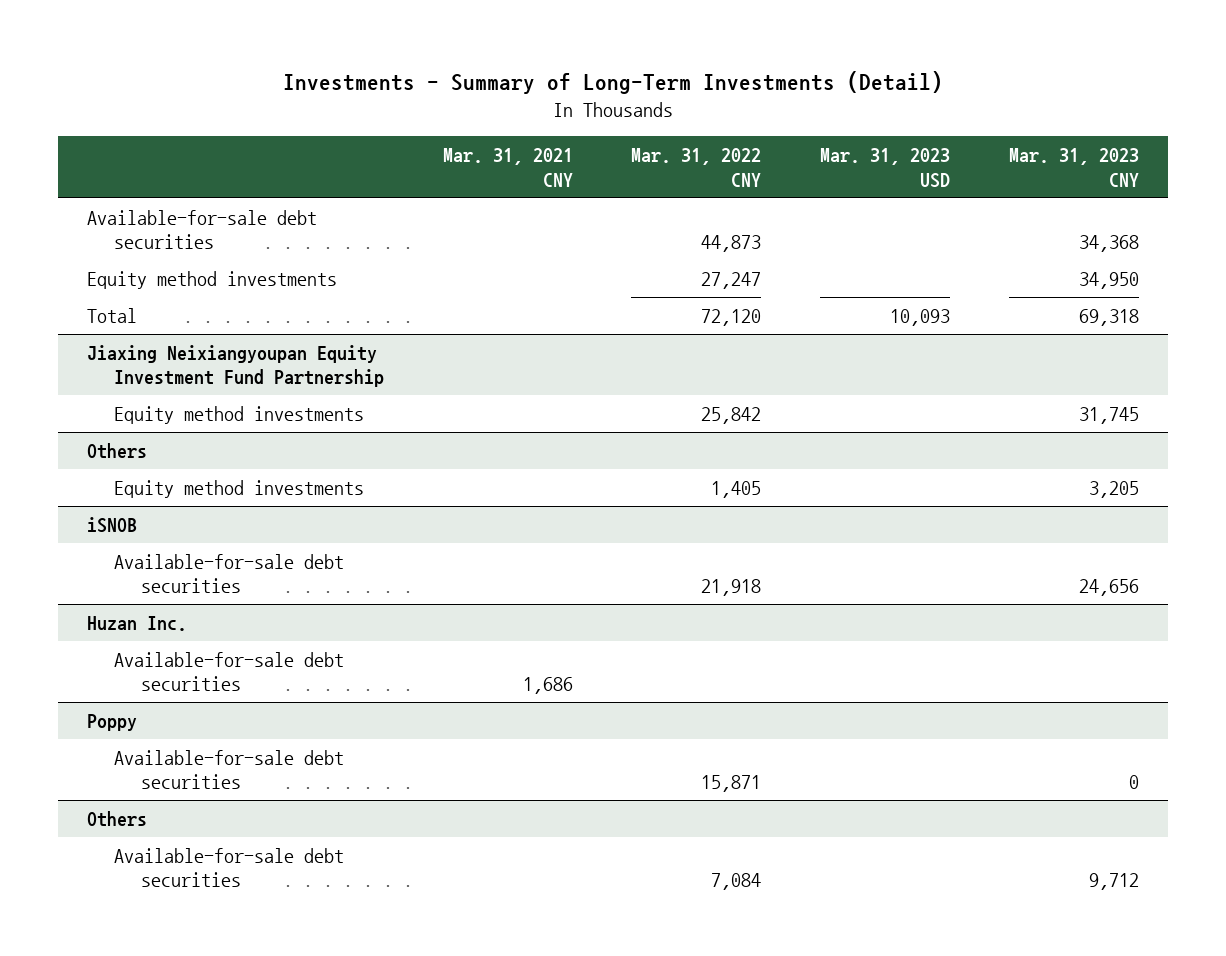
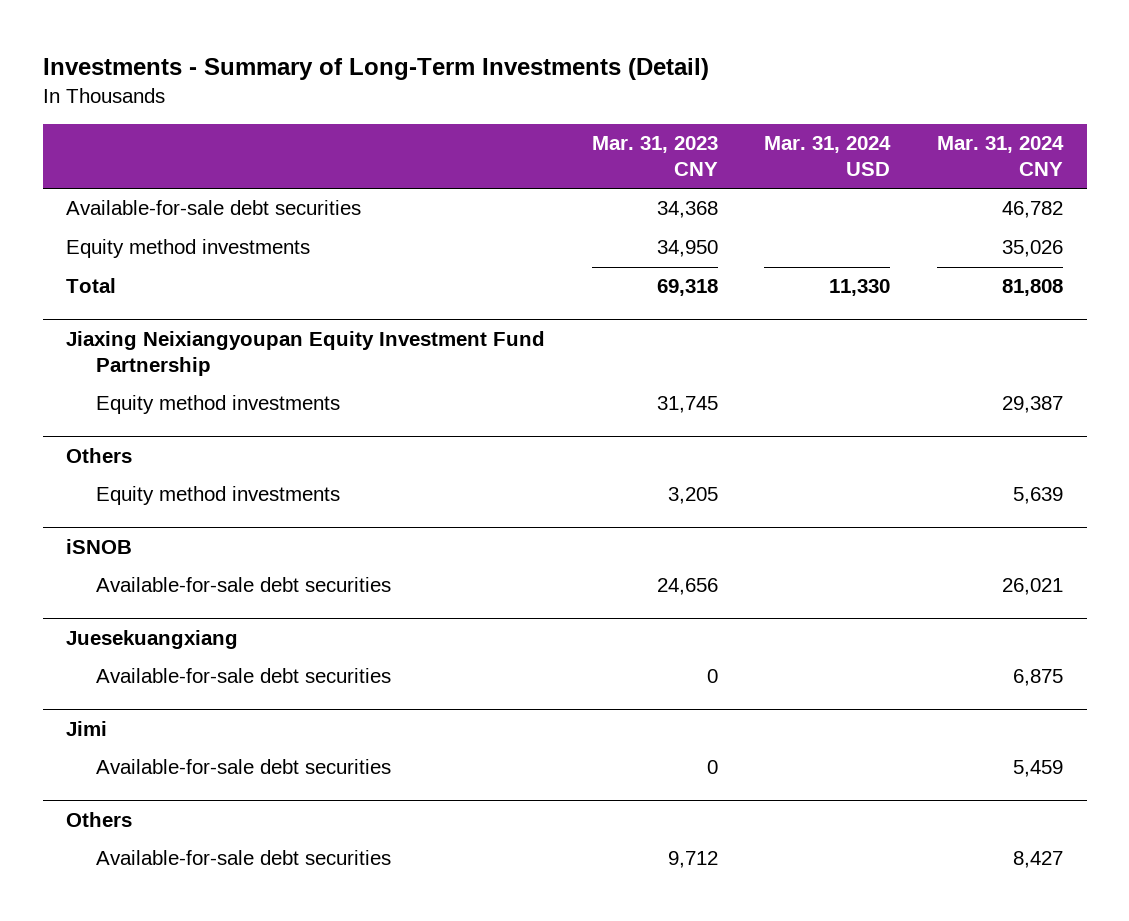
[442,148,573,187] Mar. 31, 2021 CNY -> none
[631,148,762,187] Mar. 31, 2022 CNY -> none
[819,148,950,188] Mar. 31, 2023 USD -> none
none -> [764,136,892,177] Mar. 31, 2024 USD
none -> [937,136,1065,177] Mar. 31, 2024 CNY
[87,615,188,631] Huzan Inc. -> none
[114,651,345,692] Available-for-sale debt securities -> none
[87,713,138,731] Poppy -> none
none -> [65,629,238,649] Juesekuangxiang
none -> [65,720,107,736] Jimi
none -> [95,759,391,775] Available-for-sale debt securities

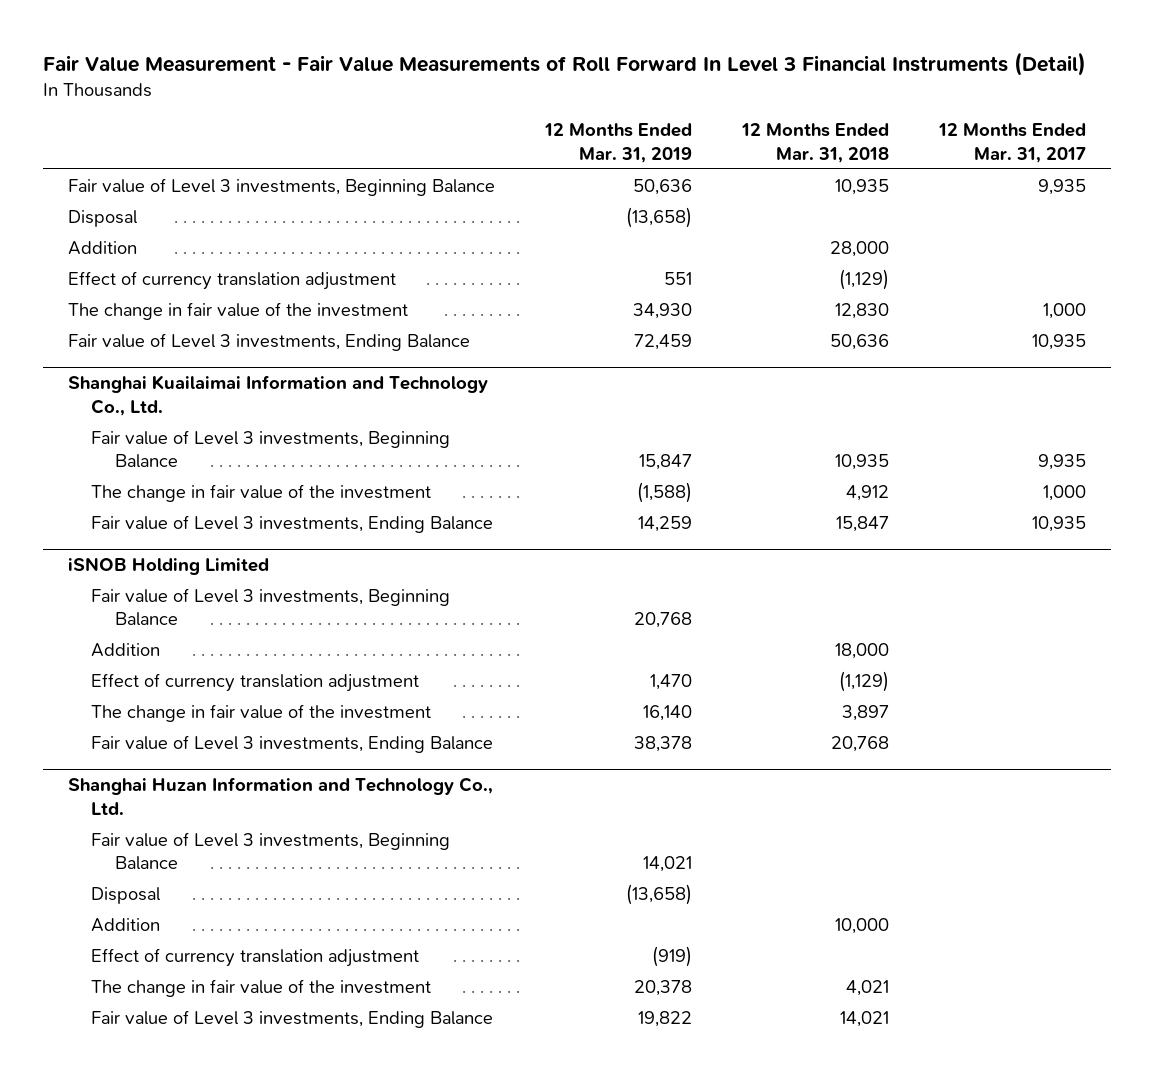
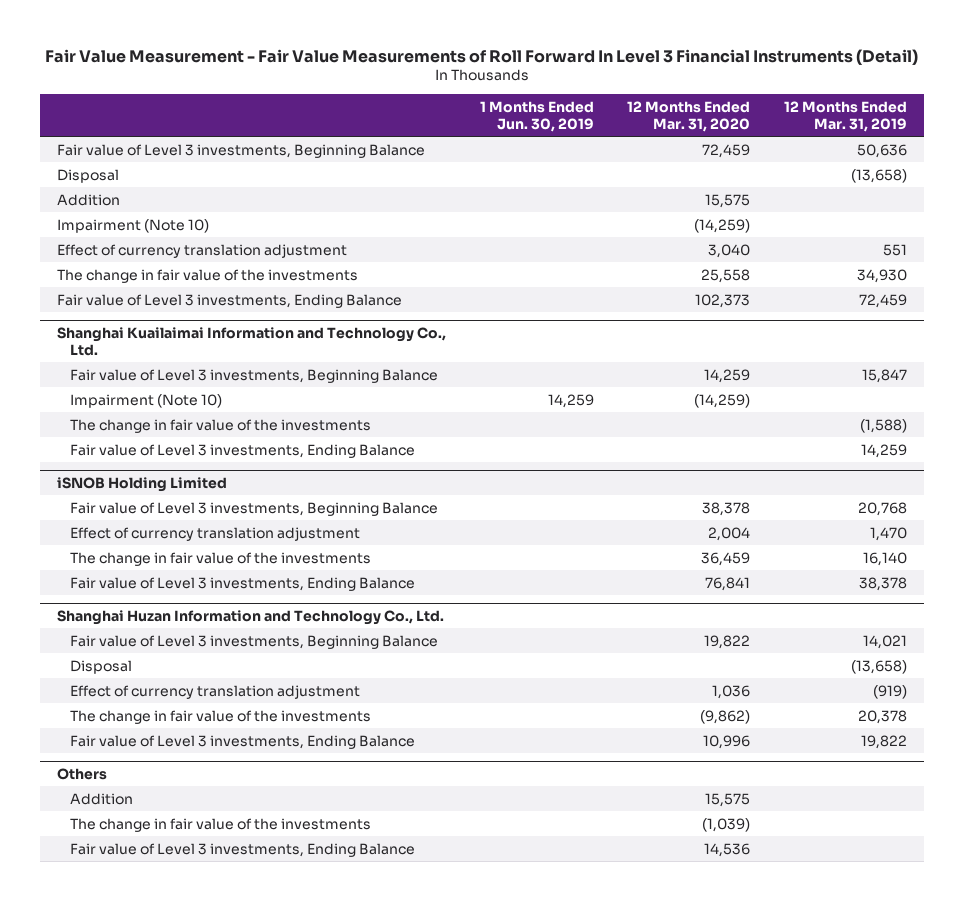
[740,123,889,163] 12 Months Ended Mar. 31, 2018 -> none
[937,123,1086,163] 12 Months Ended Mar. 31, 2017 -> none
none -> [479,100,594,132] 1 Months Ended Jun. 30, 2019
none -> [627,100,751,132] 12 Months Ended Mar. 31, 2020
none -> [56,218,209,233] Impairment (Note 10)
[67,301,408,320] The change in fair value of the investment -> [56,268,358,283] The change in fair value of the investments
none -> [70,393,223,408] Impairment (Note 10)
[91,483,432,502] The change in fair value of the investment -> [70,418,372,433] The change in fair value of the investments
[91,642,161,657] Addition -> none
[91,703,432,722] The change in fair value of the investment -> [70,551,372,566] The change in fair value of the investments
[91,917,161,932] Addition -> none
[91,978,432,997] The change in fair value of the investment -> [70,709,372,724] The change in fair value of the investments
none -> [56,767,107,780] Others
none -> [70,792,134,805] Addition
none -> [70,817,372,832] The change in fair value of the investments
none -> [70,842,416,857] Fair value of Level 3 investments, Ending Balance

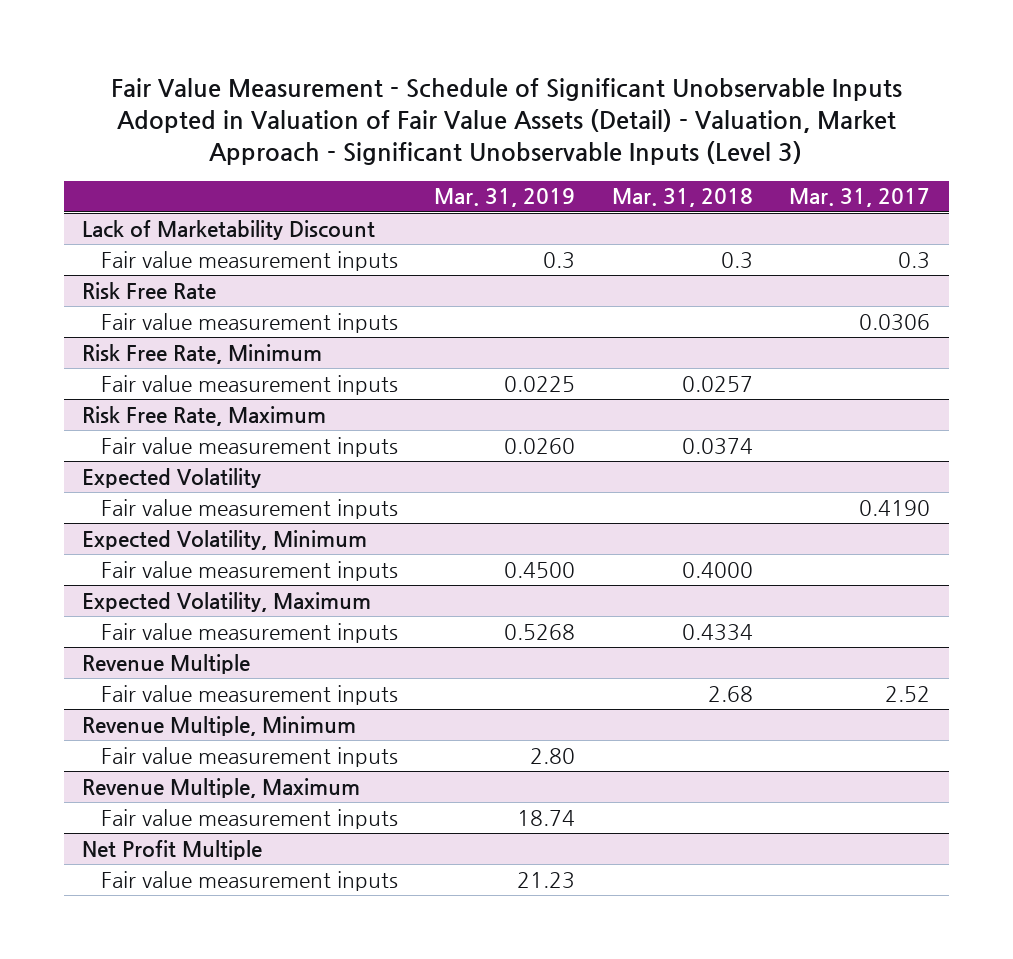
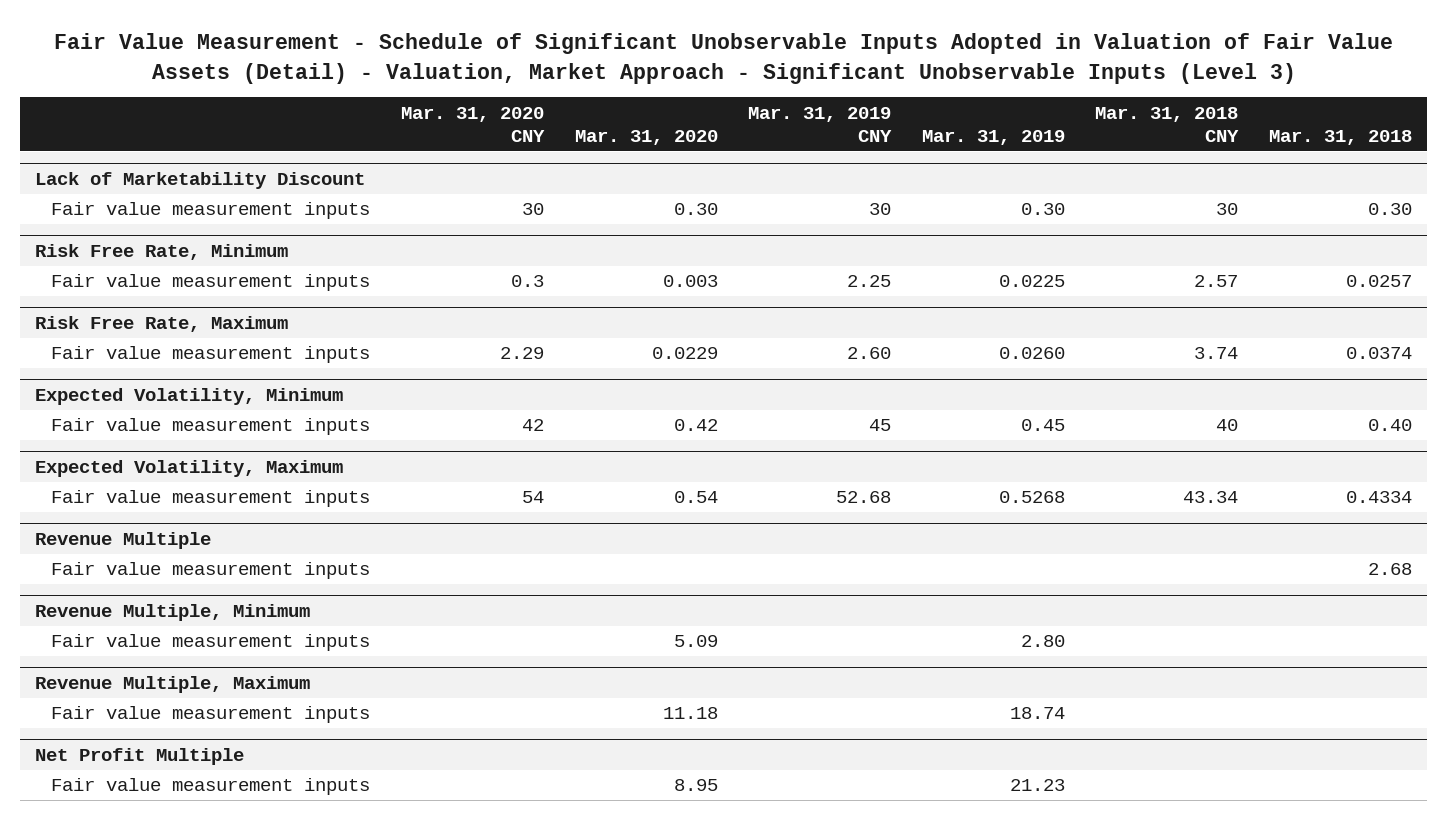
[789,188,931,208] Mar. 31, 2017 -> none
none -> [401,106,546,142] Mar. 31, 2020 CNY
none -> [574,129,718,145] Mar. 31, 2020
none -> [748,106,893,142] Mar. 31, 2019 CNY
none -> [1095,106,1240,142] Mar. 31, 2018 CNY
[82,281,217,299] Risk Free Rate -> none
[100,312,398,333] Fair value measurement inputs -> none
[543,251,576,269] 0.3 -> [1020,203,1065,216] 0.30
[720,251,753,269] 0.3 -> [1367,203,1412,216] 0.30
[82,467,262,488] Expected Volatility -> none
[100,498,398,519] Fair value measurement inputs -> none
[504,561,576,578] 0.4500 -> [1020,419,1065,432] 0.45
[681,561,753,578] 0.4000 -> [1367,419,1412,432] 0.40

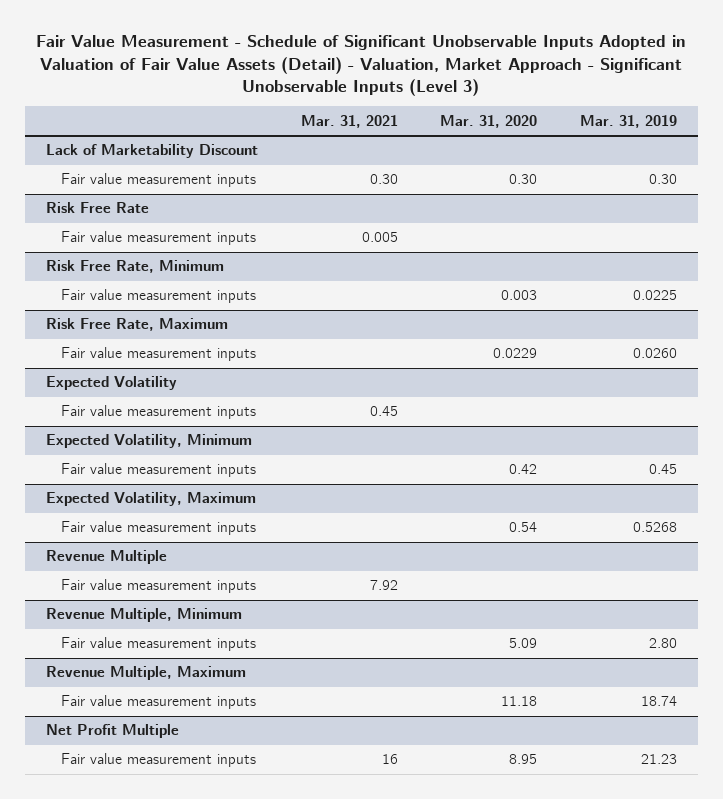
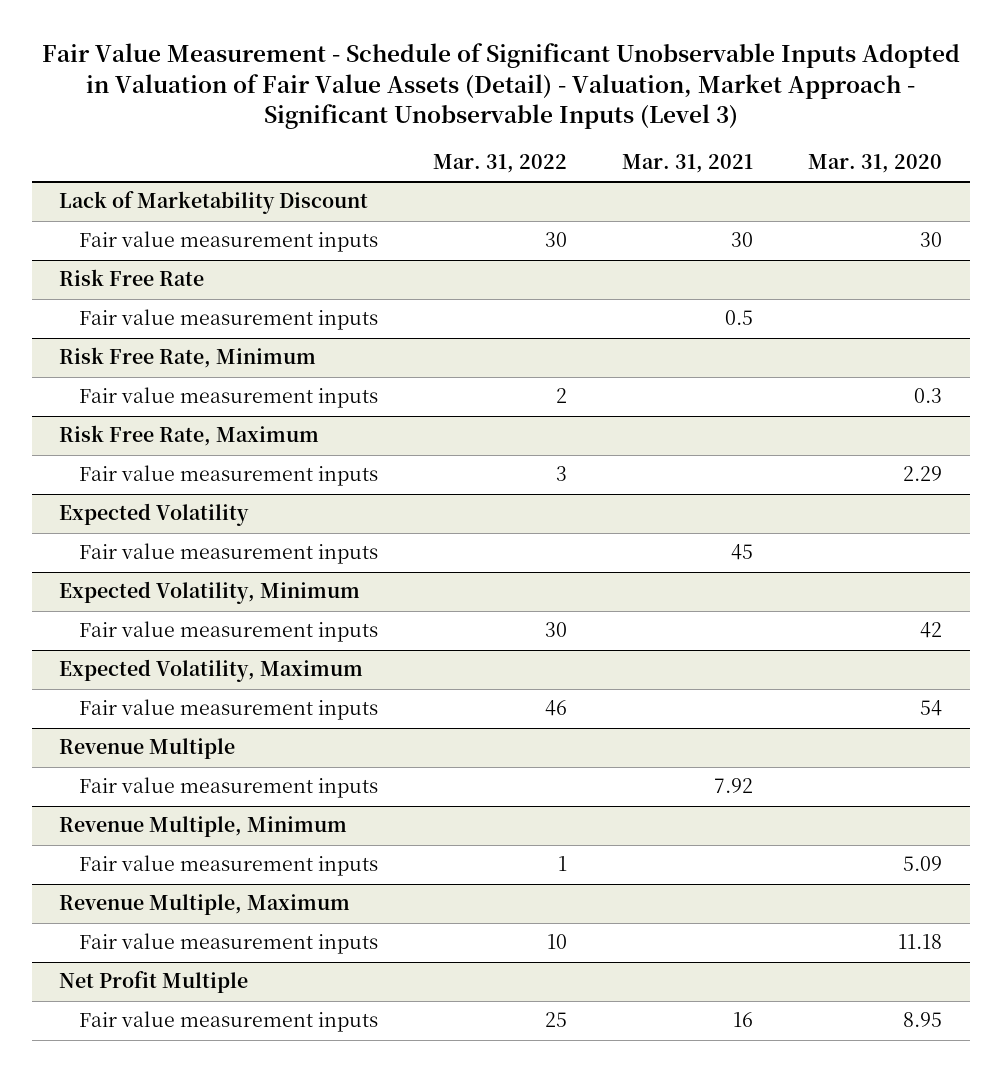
[579,114,677,128] Mar. 31, 2019 -> none
none -> [433,154,568,174] Mar. 31, 2022
[369,174,398,185] 0.30 -> [731,232,754,248] 30
[509,174,538,185] 0.30 -> [920,232,943,248] 30
[361,232,398,243] 0.005 -> [725,310,754,326] 0.5
[501,290,538,301] 0.003 -> [914,388,943,404] 0.3
[493,348,538,359] 0.0229 -> [903,466,943,482] 2.29
[369,406,398,417] 0.45 -> [731,544,754,561] 45
[509,464,538,475] 0.42 -> [920,622,943,639] 42
[509,522,538,533] 0.54 -> [920,700,943,717] 54

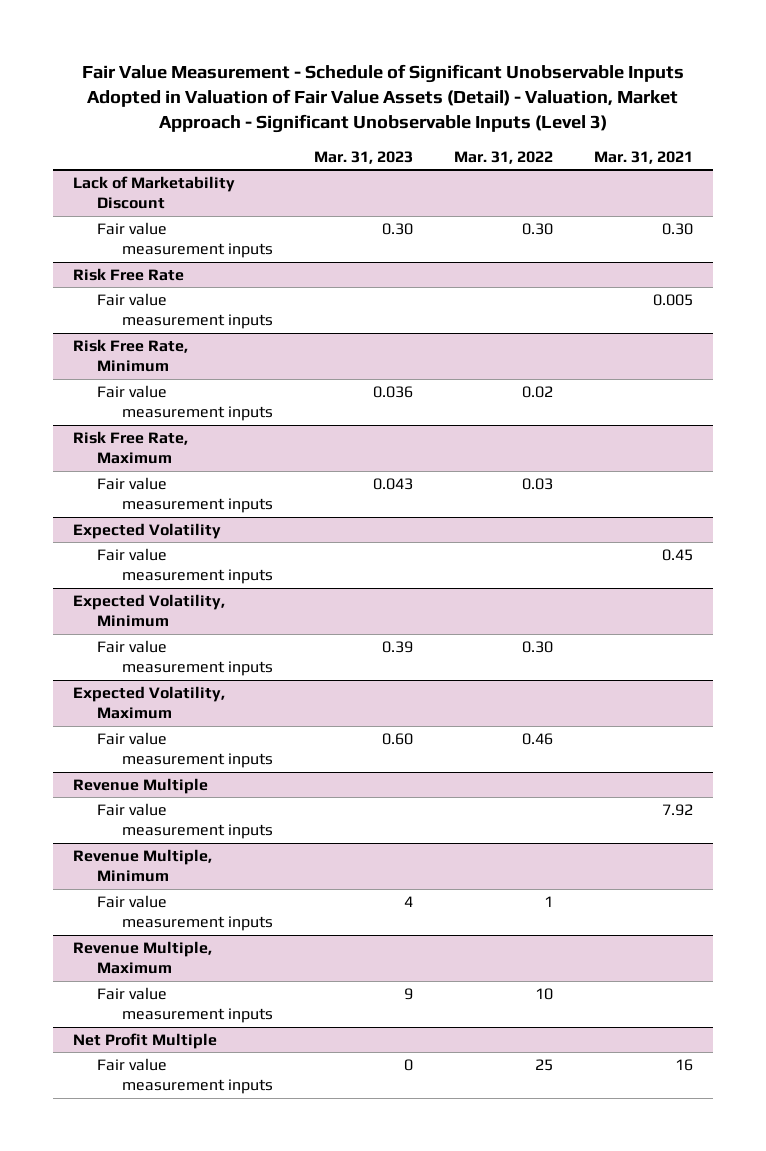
[808,154,943,174] Mar. 31, 2020 -> none
none -> [313,150,413,164] Mar. 31, 2023
[545,232,568,248] 30 -> [521,222,553,235] 0.30
[731,232,754,248] 30 -> [661,222,693,235] 0.30
[725,310,754,326] 0.5 -> [652,293,693,306] 0.005
[556,388,568,404] 2 -> [521,385,553,398] 0.02
[556,466,568,482] 3 -> [521,477,553,490] 0.03
[731,544,754,561] 45 -> [661,548,693,561] 0.45
[545,622,568,638] 30 -> [521,640,553,653] 0.30
[545,700,568,717] 46 -> [521,732,553,745] 0.46

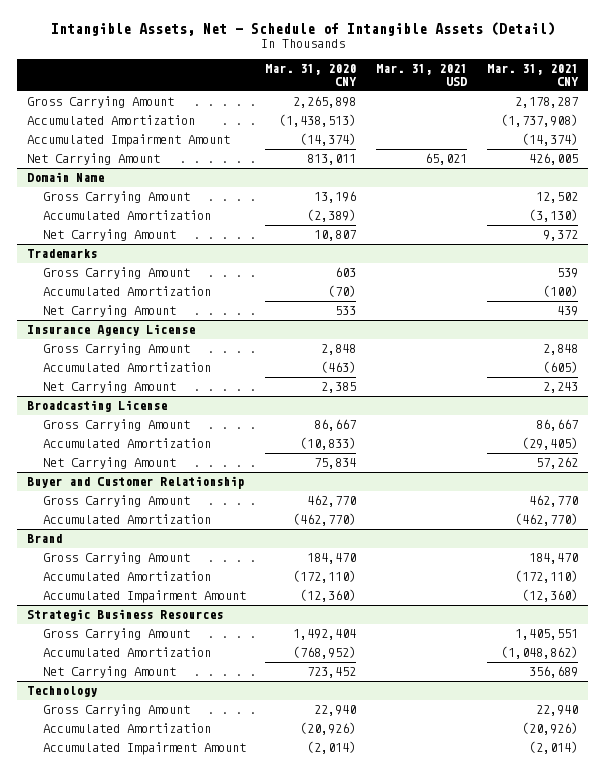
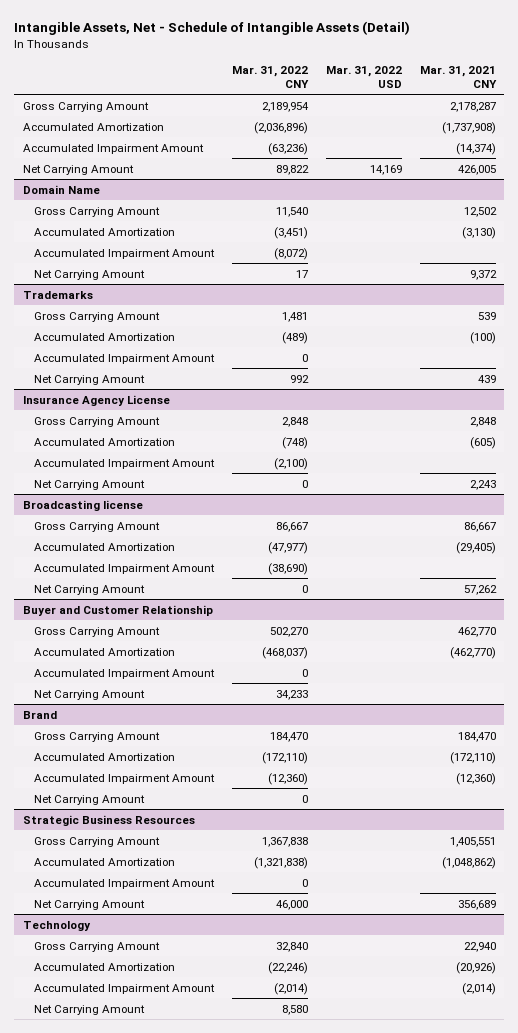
[265,64,358,86] Mar. 31, 2020 CNY -> none
[376,64,468,86] Mar. 31, 2021 USD -> none
none -> [231,65,309,89] Mar. 31, 2022 CNY
none -> [325,65,402,89] Mar. 31, 2022 USD
none -> [33,248,215,259] Accumulated Impairment Amount
none -> [33,353,215,364] Accumulated Impairment Amount
none -> [33,458,215,469] Accumulated Impairment Amount
[27,400,168,413] Broadcasting License -> [22,499,143,511] Broadcasting license
none -> [33,563,215,574] Accumulated Impairment Amount
none -> [33,668,215,679] Accumulated Impairment Amount
none -> [33,689,145,700] Net Carrying Amount
none -> [33,794,145,805] Net Carrying Amount
none -> [33,878,215,889] Accumulated Impairment Amount
none -> [33,1004,145,1015] Net Carrying Amount

